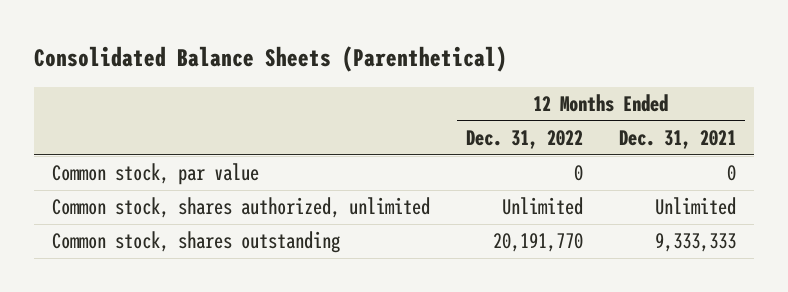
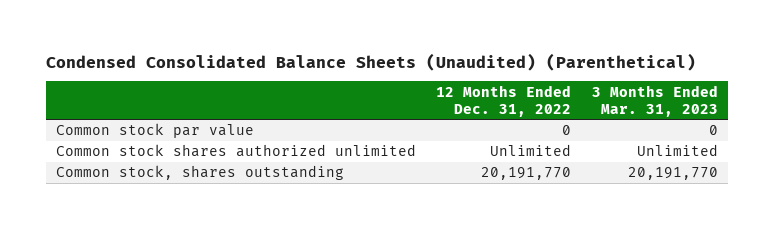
[33,46,507,73] Consolidated Balance Sheets (Parenthetical) -> [46,52,697,71] Condensed Consolidated Balance Sheets (Unaudited) (Parenthetical)
[619,130,737,150] Dec. 31, 2021 -> none
none -> [591,84,718,117] 3 Months Ended Mar. 31, 2023
[51,163,259,186] Common stock, par value -> [56,123,255,139] Common stock par value
[51,197,430,219] Common stock, shares authorized, unlimited -> [56,144,417,158] Common stock shares authorized unlimited

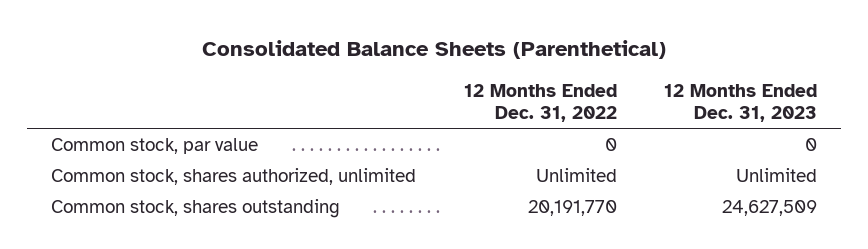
[46,52,697,71] Condensed Consolidated Balance Sheets (Unaudited) (Parenthetical) -> [202,40,667,60] Consolidated Balance Sheets (Parenthetical)
[591,84,718,117] 3 Months Ended Mar. 31, 2023 -> none
none -> [664,83,818,123] 12 Months Ended Dec. 31, 2023
[56,123,255,139] Common stock par value -> [51,137,259,154] Common stock, par value
[56,144,417,158] Common stock shares authorized unlimited -> [51,167,417,185] Common stock, shares authorized, unlimited

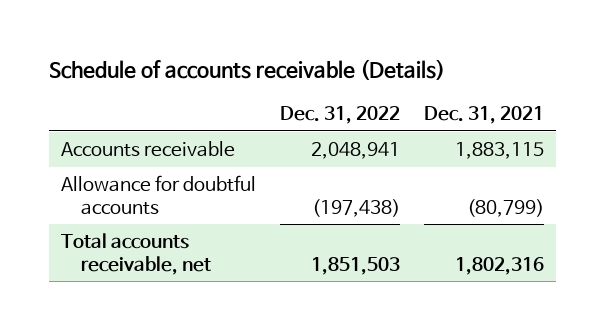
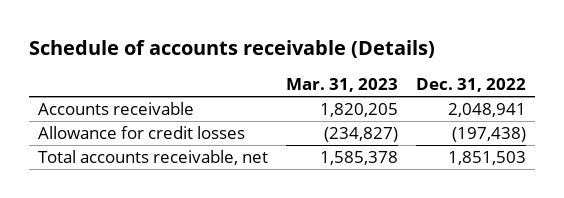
[424,105,545,124] Dec. 31, 2021 -> none
none -> [285,78,398,93] Mar. 31, 2023
[60,175,256,215] Allowance for doubtful accounts -> [37,126,245,140] Allowance for credit losses

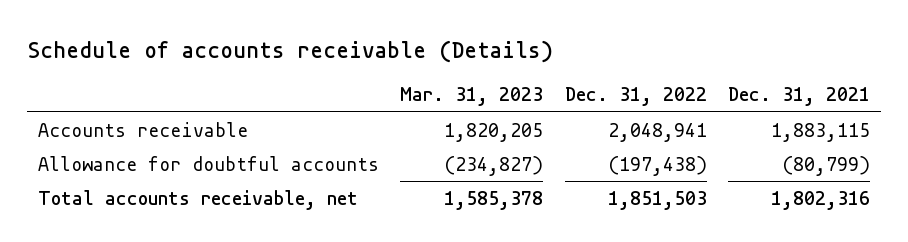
none -> [728,87,871,107] Dec. 31, 2021
[37,126,245,140] Allowance for credit losses -> [38,155,380,171] Allowance for doubtful accounts

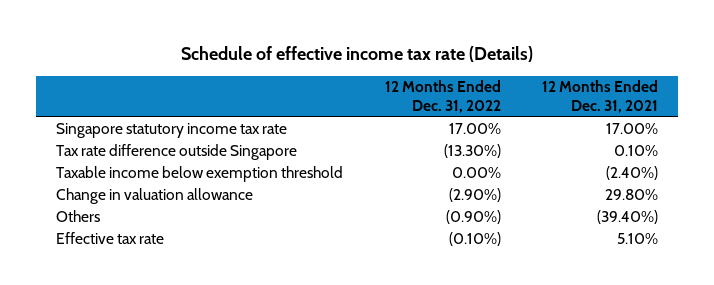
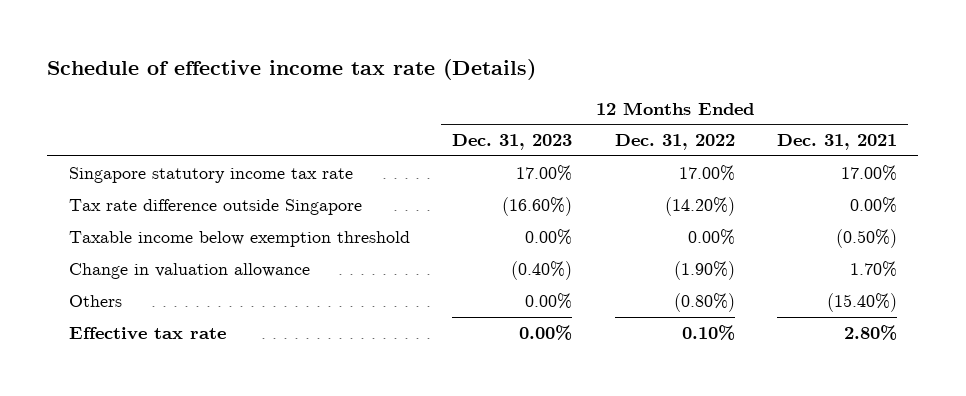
none -> [452,134,573,151] Dec. 31, 2023
[443,143,501,158] (13.30%) -> [664,196,735,216] (14.20%)
[613,144,658,156] 0.10% -> [850,196,898,213] 0.00%
[605,165,658,180] (2.40%) -> [836,228,898,248] (0.50%)
[448,187,501,202] (2.90%) -> [673,260,735,280] (1.90%)
[604,188,658,200] 29.80% -> [850,260,898,277] 1.70%
[445,209,501,224] (0.90%) -> [673,292,735,312] (0.80%)
[596,209,658,224] (39.40%) -> [827,292,898,312] (15.40%)
[448,231,501,246] (0.10%) -> [681,324,735,340] 0.10%
[616,232,658,244] 5.10% -> [844,324,898,340] 2.80%

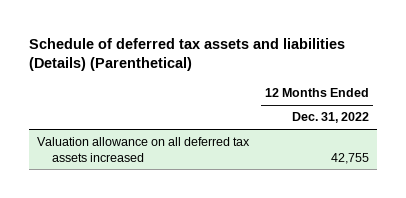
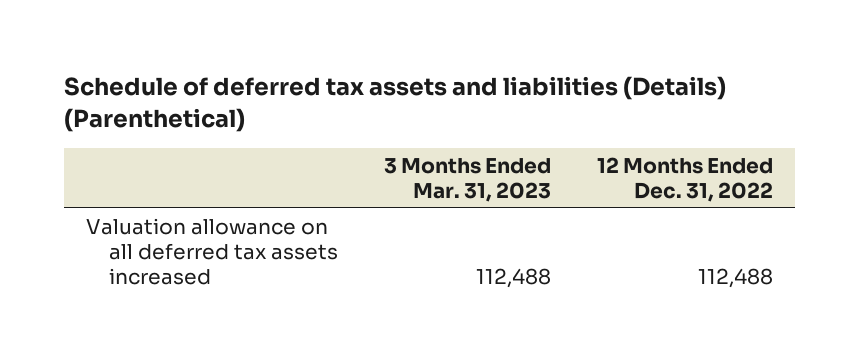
none -> [383,157,551,202] 3 Months Ended Mar. 31, 2023
[331,152,370,164] 42,755 -> [697,268,773,289] 112,488

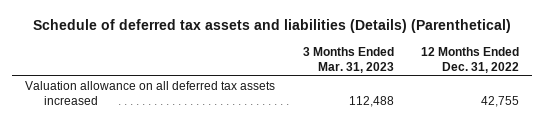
[697,268,773,289] 112,488 -> [480,96,519,108] 42,755

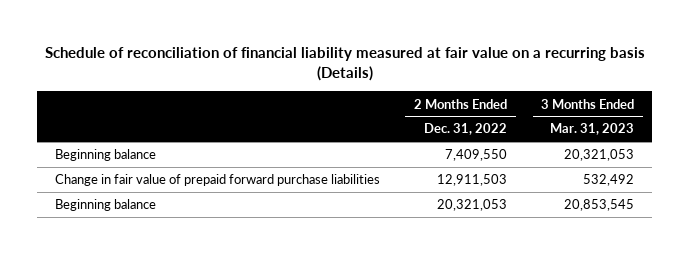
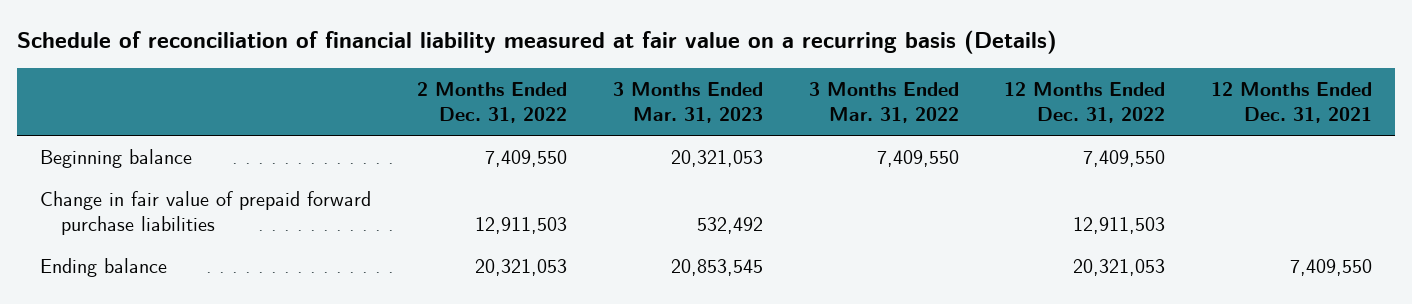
none -> [808,81,959,124] 3 Months Ended Mar. 31, 2022
none -> [1004,81,1166,124] 12 Months Ended Dec. 31, 2022
none -> [1211,81,1373,124] 12 Months Ended Dec. 31, 2021
[54,199,156,212] Beginning balance -> [39,257,167,277] Ending balance

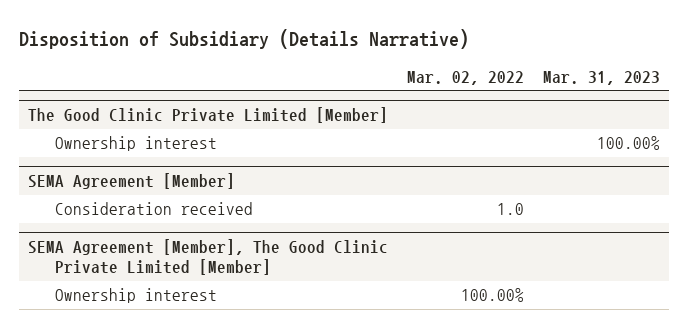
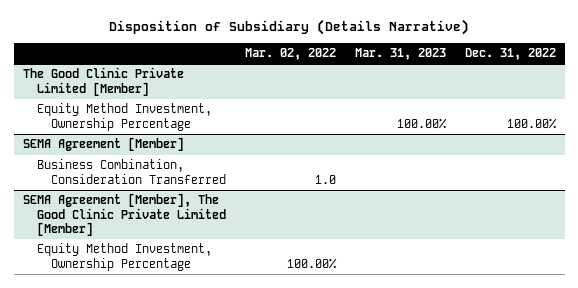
none -> [464,48,556,61] Dec. 31, 2022
[54,136,217,152] Ownership interest -> [37,103,213,131] Equity Method Investment, Ownership Percentage
[54,202,253,216] Consideration received -> [37,159,227,184] Business Combination, Consideration Transferred
[54,288,217,304] Ownership interest -> [37,243,213,271] Equity Method Investment, Ownership Percentage

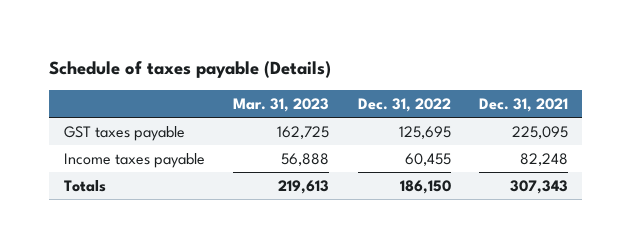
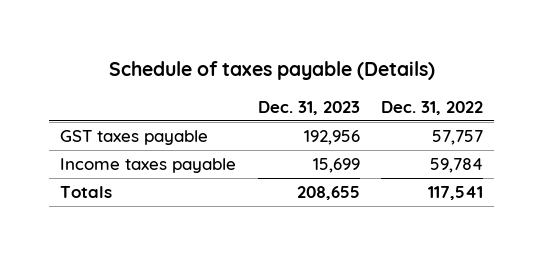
[233,98,330,113] Mar. 31, 2023 -> none
[479,98,569,113] Dec. 31, 2021 -> none
none -> [257,101,360,116] Dec. 31, 2023
[398,125,451,139] 125,695 -> [431,129,483,145] 57,757
[404,152,451,166] 60,455 -> [429,157,483,173] 59,784
[399,179,451,194] 186,150 -> [427,185,483,200] 117,541

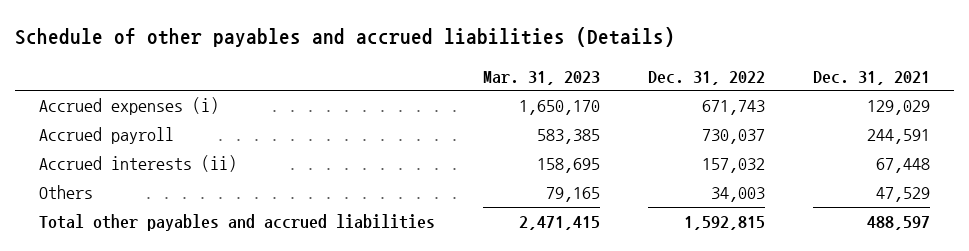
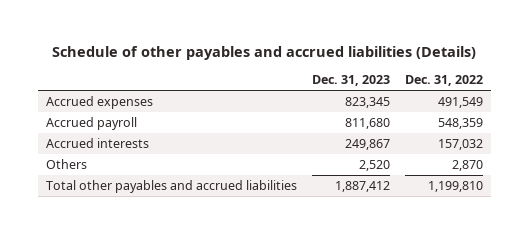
[482,70,600,85] Mar. 31, 2023 -> none
[812,70,930,85] Dec. 31, 2021 -> none
none -> [311,75,390,87] Dec. 31, 2023
[38,97,219,116] Accrued expenses (i) -> [45,95,153,109] Accrued expenses
[701,100,765,116] 671,743 -> [438,96,484,108] 491,549
[701,129,765,145] 730,037 -> [438,117,484,129] 548,359
[38,155,237,173] Accrued interests (ii) -> [45,137,149,148] Accrued interests
[710,187,765,203] 34,003 -> [452,159,484,171] 2,870
[683,216,765,231] 1,592,815 -> [428,180,484,192] 1,199,810

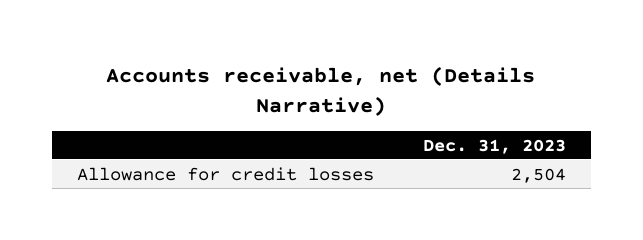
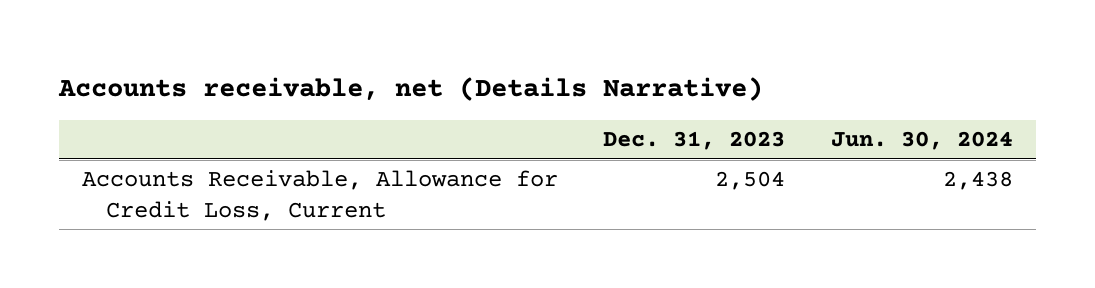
none -> [830,131,1013,151] Jun. 30, 2024
[76,166,374,181] Allowance for credit losses -> [81,170,558,221] Accounts Receivable, Allowance for Credit Loss, Current

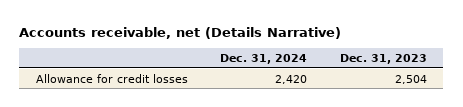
[830,131,1013,151] Jun. 30, 2024 -> none
none -> [220,53,308,64] Dec. 31, 2024
[81,170,558,221] Accounts Receivable, Allowance for Credit Loss, Current -> [35,73,188,83] Allowance for credit losses

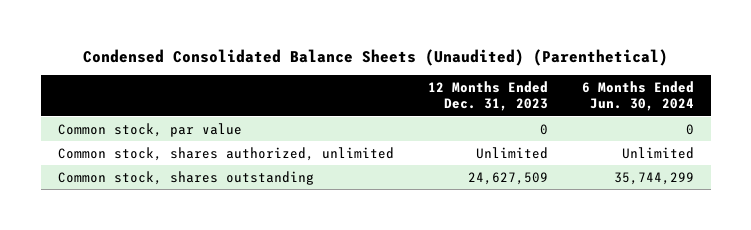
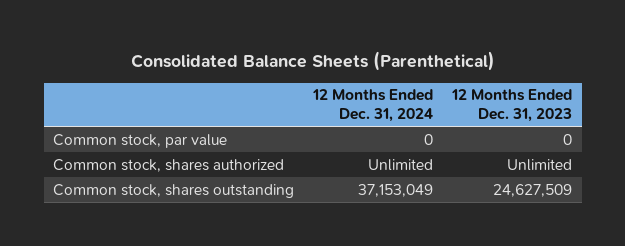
[82,48,668,66] Condensed Consolidated Balance Sheets (Unaudited) (Parenthetical) -> [130,51,495,72] Consolidated Balance Sheets (Parenthetical)
[581,81,694,112] 6 Months Ended Jun. 30, 2024 -> none
none -> [312,89,434,123] 12 Months Ended Dec. 31, 2024
[57,146,394,161] Common stock, shares authorized, unlimited -> [53,158,285,172] Common stock, shares authorized

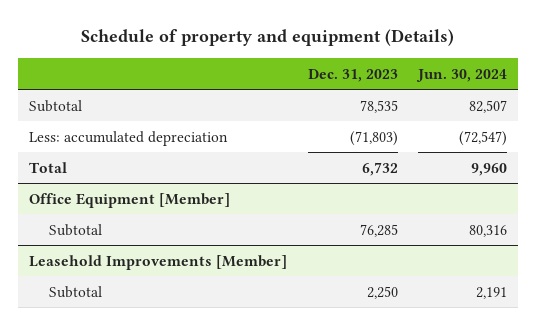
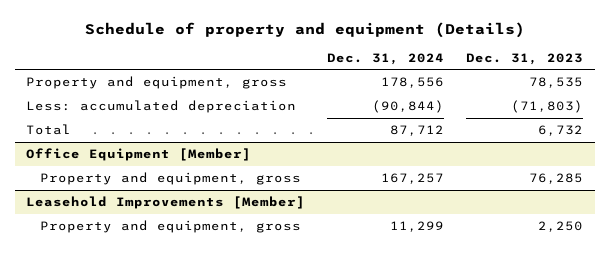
[416,68,508,82] Jun. 30, 2024 -> none
none -> [327,52,445,65] Dec. 31, 2024
[28,99,82,112] Subtotal -> [25,76,287,90] Property and equipment, gross
[48,223,102,236] Subtotal -> [39,172,301,186] Property and equipment, gross
[48,285,102,298] Subtotal -> [39,220,301,234] Property and equipment, gross

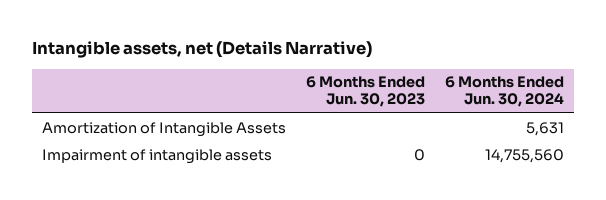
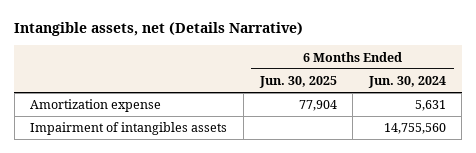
[305,76,425,108] 6 Months Ended Jun. 30, 2023 -> none
none -> [258,76,337,89] Jun. 30, 2025
[41,121,286,137] Amortization of Intangible Assets -> [30,99,162,113] Amortization expense
[41,148,272,164] Impairment of intangible assets -> [30,122,228,136] Impairment of intangibles assets

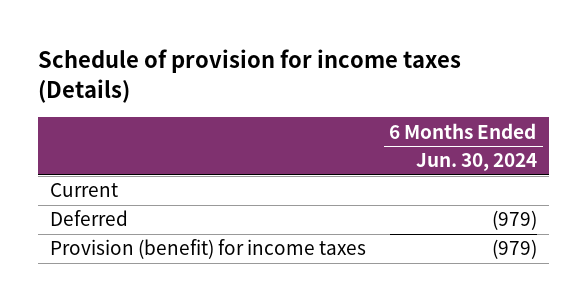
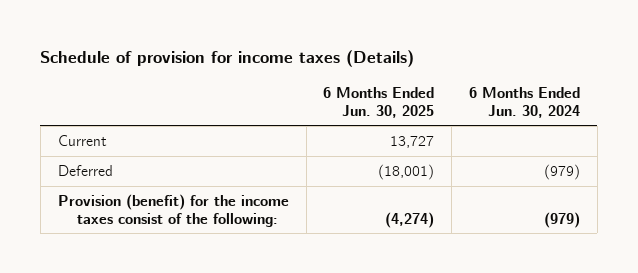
none -> [323,86,435,118] 6 Months Ended Jun. 30, 2025
[50,239,367,260] Provision (benefit) for income taxes -> [57,193,289,227] Provision (benefit) for the income taxes consist of the following:

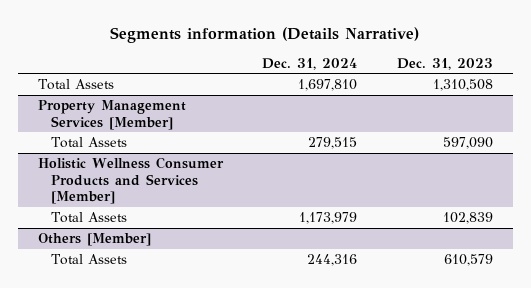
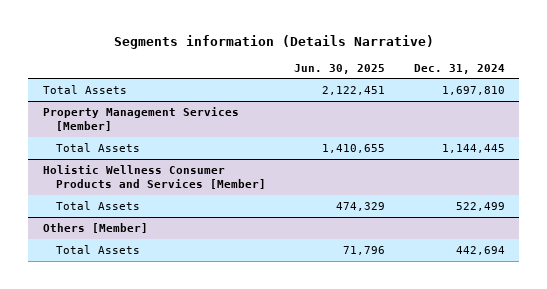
[397,57,494,70] Dec. 31, 2023 -> none
none -> [294,63,386,74] Jun. 30, 2025
[308,137,358,150] 279,515 -> [441,143,505,153] 1,144,445
[299,212,358,225] 1,173,979 -> [455,201,505,211] 522,499
[307,254,358,267] 244,316 -> [455,245,505,255] 442,694

